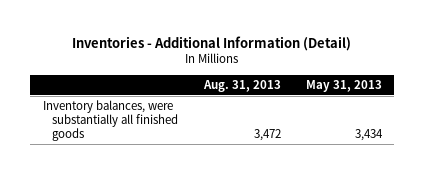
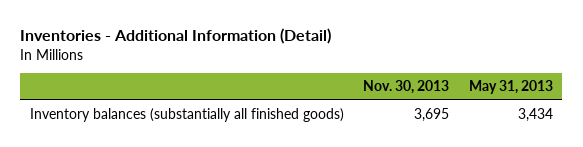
[202,79,281,92] Aug. 31, 2013 -> none
none -> [363,80,450,95] Nov. 30, 2013
[42,100,179,142] Inventory balances, were substantially all finished goods -> [30,108,345,123] Inventory balances (substantially all finished goods)

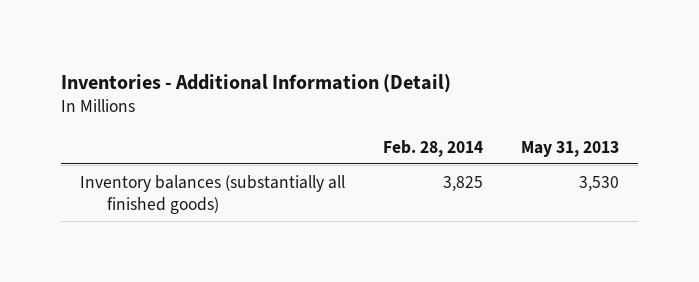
[363,80,450,95] Nov. 30, 2013 -> none
none -> [383,139,484,157] Feb. 28, 2014
[517,108,553,123] 3,434 -> [579,175,620,191] 3,530

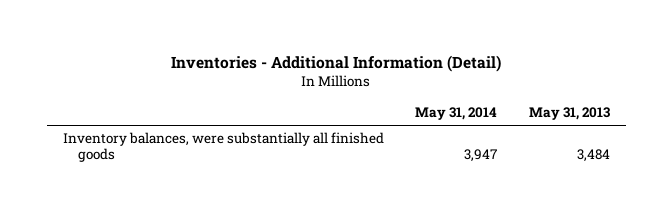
[383,139,484,157] Feb. 28, 2014 -> none
none -> [415,107,498,121] May 31, 2014
[80,174,346,214] Inventory balances (substantially all finished goods) -> [62,132,384,163] Inventory balances, were substantially all finished goods
[579,175,620,191] 3,530 -> [576,149,610,163] 3,484

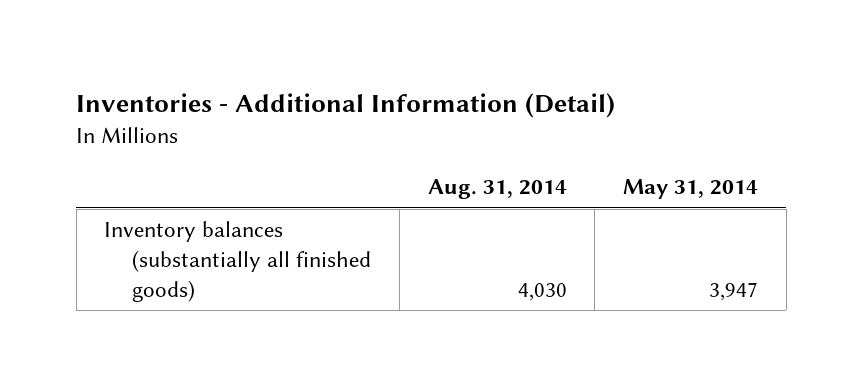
[528,107,610,121] May 31, 2013 -> none
none -> [427,179,567,200] Aug. 31, 2014
[62,132,384,163] Inventory balances, were substantially all finished goods -> [104,221,372,302] Inventory balances (substantially all finished goods)

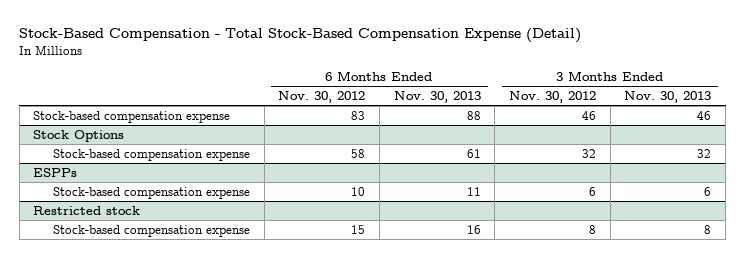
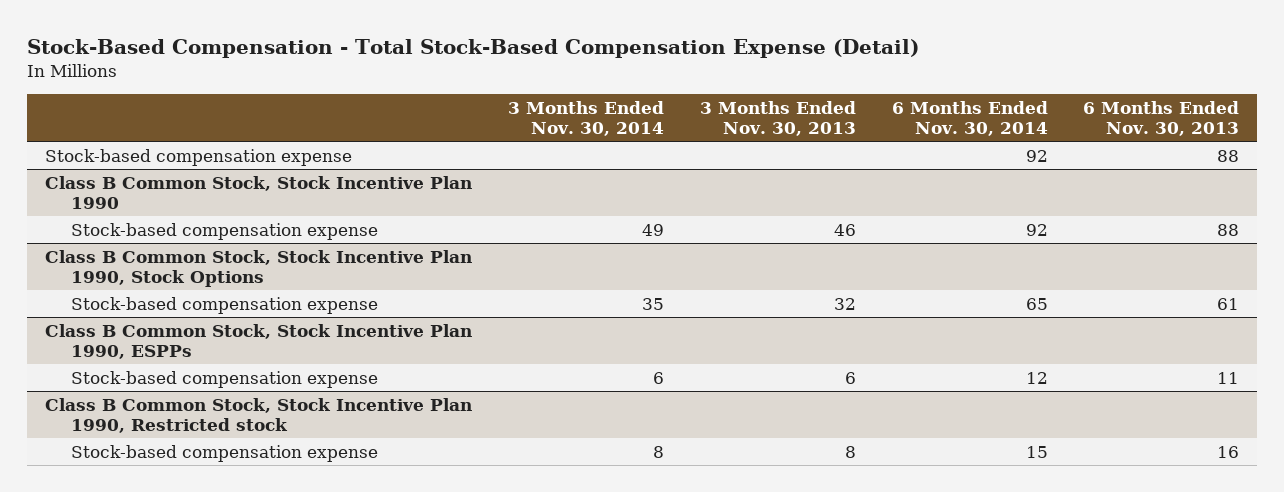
[278,90,366,103] Nov. 30, 2012 -> none
[508,90,596,103] Nov. 30, 2012 -> none
none -> [507,100,664,136] 3 Months Ended Nov. 30, 2014
none -> [891,100,1048,136] 6 Months Ended Nov. 30, 2014
none -> [44,148,352,166] Stock-based compensation expense
none -> [44,175,472,210] Class B Common Stock, Stock Incentive Plan 1990
[33,129,125,142] Stock Options -> none
none -> [44,249,472,288] Class B Common Stock, Stock Incentive Plan 1990, Stock Options
[33,167,78,177] ESPPs -> none
none -> [44,323,472,360] Class B Common Stock, Stock Incentive Plan 1990, ESPPs
[33,205,141,215] Restricted stock -> none
none -> [44,397,472,434] Class B Common Stock, Stock Incentive Plan 1990, Restricted stock

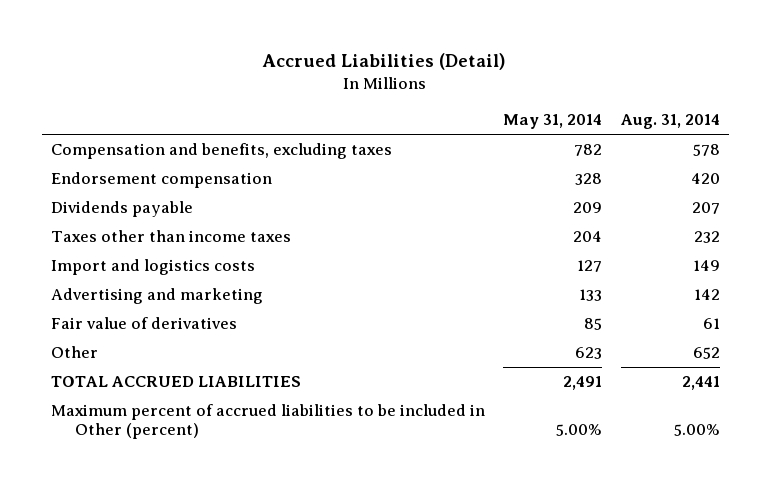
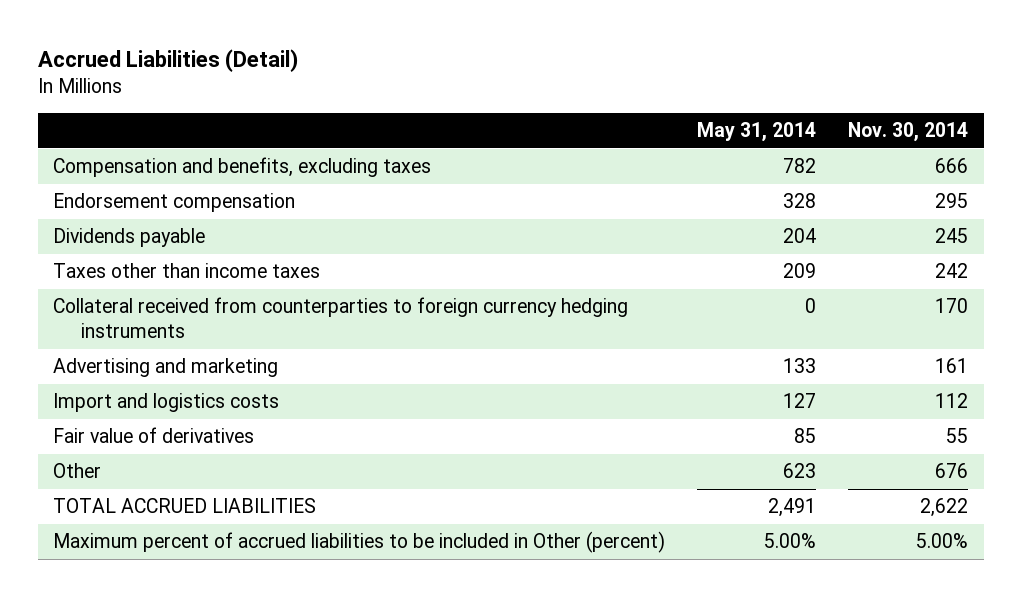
[620,114,720,130] Aug. 31, 2014 -> none
none -> [847,121,968,142] Nov. 30, 2014
[573,202,603,214] 209 -> [783,228,817,244] 204
[573,231,603,243] 204 -> [783,263,817,279] 209
none -> [53,297,629,338] Collateral received from counterparties to foreign currency hedging instruments
[50,259,255,276] Import and logistics costs -> [53,393,280,413] Import and logistics costs

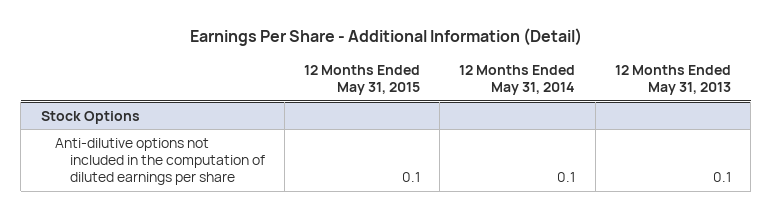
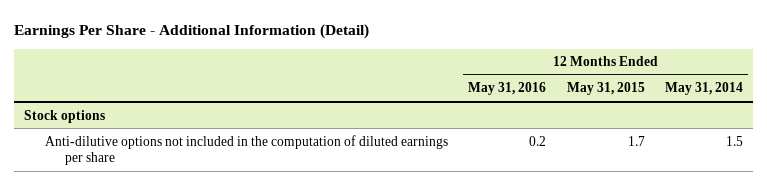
[614,64,731,95] 12 Months Ended May 31, 2013 -> none
none -> [468,82,547,96] May 31, 2016
[40,110,140,124] Stock Options -> [24,109,106,123] Stock options
[402,172,421,183] 0.1 -> [627,135,645,146] 1.7
[557,172,576,183] 0.1 -> [725,135,743,146] 1.5

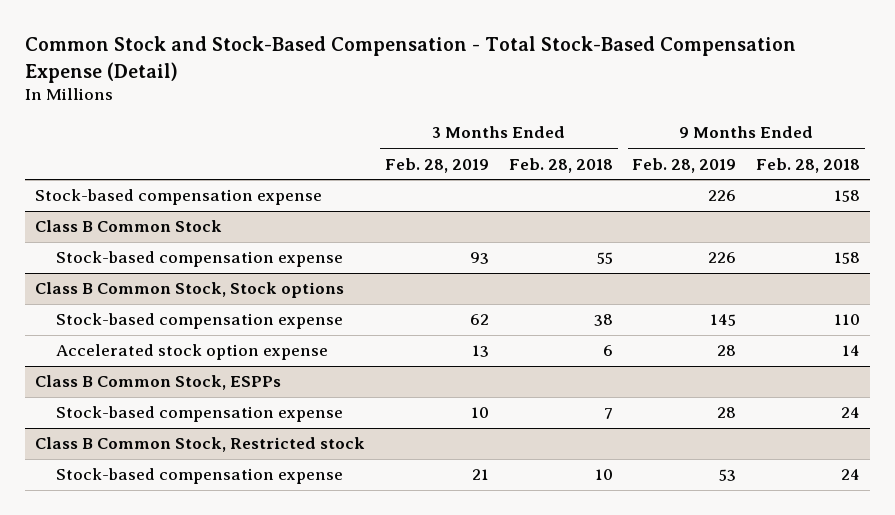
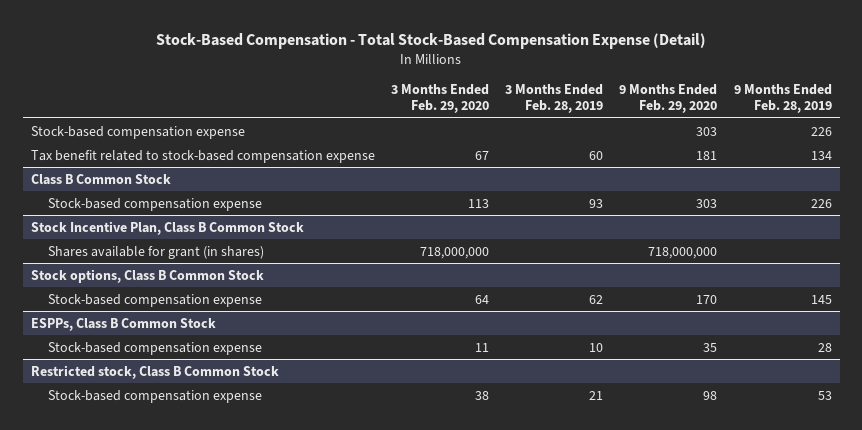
[25,36,797,83] Common Stock and Stock-Based Compensation - Total Stock-Based Compensation Expense (Detail) -> [156,32,707,49] Stock-Based Compensation - Total Stock-Based Compensation Expense (Detail)
[508,157,613,173] Feb. 28, 2018 -> none
[756,157,861,173] Feb. 28, 2018 -> none
none -> [391,84,490,114] 3 Months Ended Feb. 29, 2020
none -> [619,84,718,114] 9 Months Ended Feb. 29, 2020
none -> [30,149,375,163] Tax benefit related to stock-based compensation expense
none -> [30,220,304,235] Stock Incentive Plan, Class B Common Stock
none -> [47,245,264,259] Shares available for grant (in shares)
[35,282,345,299] Class B Common Stock, Stock options -> [30,268,264,283] Stock options, Class B Common Stock
[56,344,329,361] Accelerated stock option expense -> none
[35,375,282,391] Class B Common Stock, ESPPs -> [30,317,216,331] ESPPs, Class B Common Stock
[35,437,366,453] Class B Common Stock, Restricted stock -> [30,364,279,379] Restricted stock, Class B Common Stock

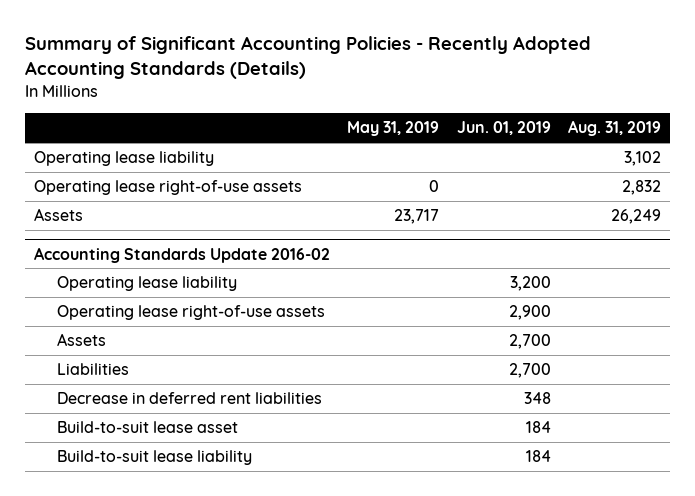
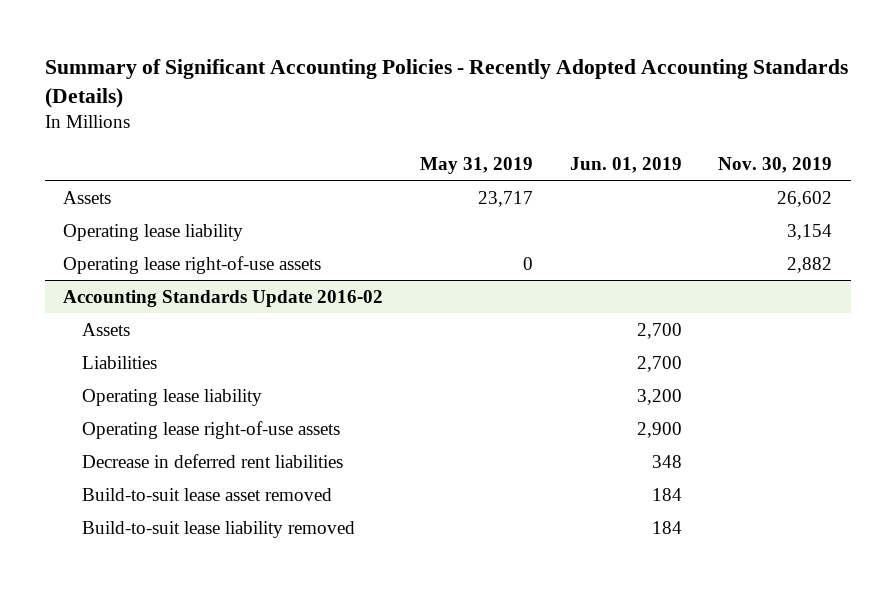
[568,120,662,137] Aug. 31, 2019 -> none
none -> [718,156,833,173] Nov. 30, 2019
[33,208,83,222] Assets -> [62,190,111,204] Assets
[57,276,238,292] Operating lease liability -> [82,388,263,406] Operating lease liability
[57,305,326,321] Operating lease right-of-use assets -> [82,420,341,439] Operating lease right-of-use assets
[57,421,239,434] Build-to-suit lease asset -> [82,487,333,501] Build-to-suit lease asset removed
[57,450,253,466] Build-to-suit lease liability -> [82,520,356,538] Build-to-suit lease liability removed

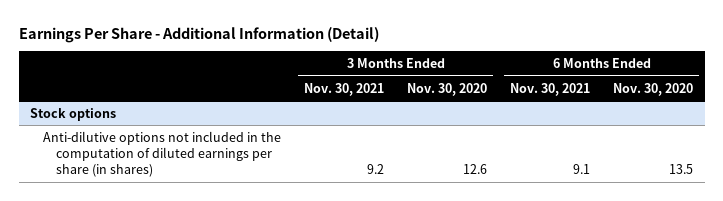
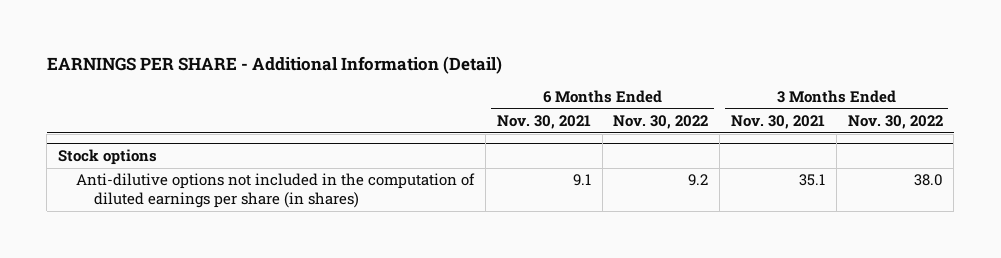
[18,26,379,43] Earnings Per Share - Additional Information (Detail) -> [46,55,502,74] EARNINGS PER SHARE - Additional Information (Detail)
[407,82,488,96] Nov. 30, 2020 -> none
[613,82,694,96] Nov. 30, 2020 -> none
none -> [613,115,709,130] Nov. 30, 2022
none -> [847,115,943,130] Nov. 30, 2022
[367,164,385,175] 9.2 -> [798,174,825,187] 35.1

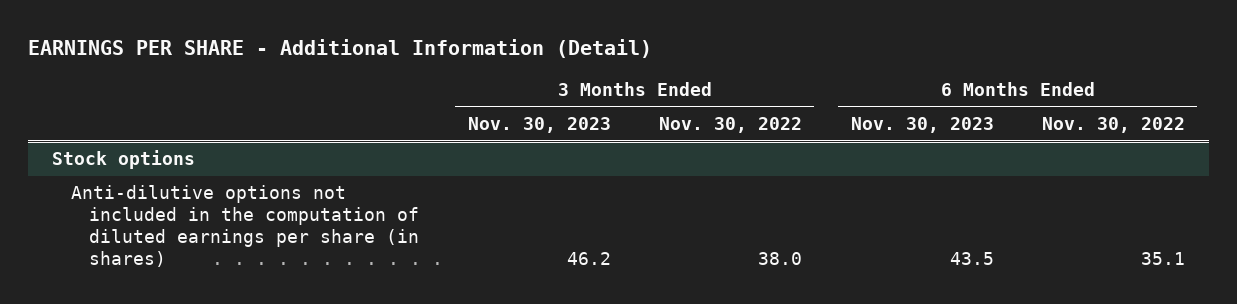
[496,115,591,130] Nov. 30, 2021 -> none
[730,115,825,130] Nov. 30, 2021 -> none
none -> [467,117,611,134] Nov. 30, 2023
none -> [850,117,994,134] Nov. 30, 2023
[688,174,709,187] 9.2 -> [1141,252,1186,266] 35.1

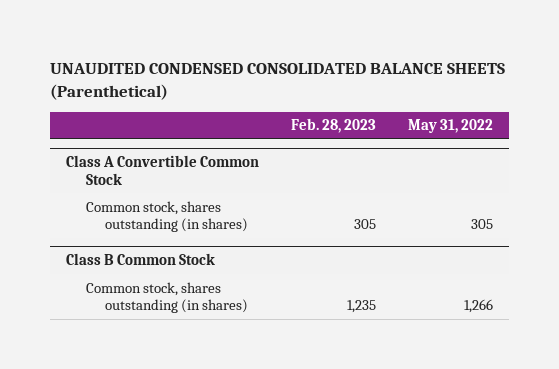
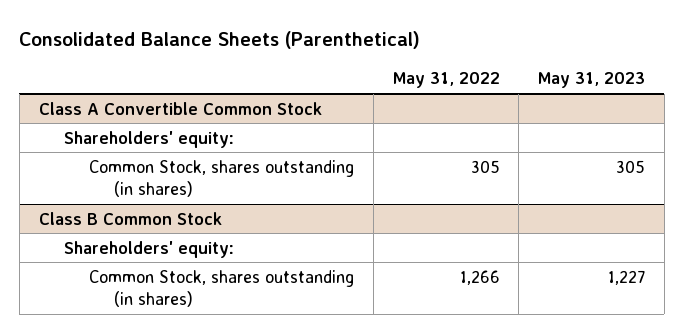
[50,62,506,100] UNAUDITED CONDENSED CONSOLIDATED BALANCE SHEETS (Parenthetical) -> [19,31,421,50] Consolidated Balance Sheets (Parenthetical)
[291,118,377,134] Feb. 28, 2023 -> none
none -> [538,72,646,89] May 31, 2023
none -> [63,130,234,148] Shareholders' equity:
[85,200,248,233] Common stock, shares outstanding (in shares) -> [88,159,354,197] Common Stock, shares outstanding (in shares)
none -> [63,240,234,258] Shareholders' equity:
[85,281,248,314] Common stock, shares outstanding (in shares) -> [88,269,354,307] Common Stock, shares outstanding (in shares)

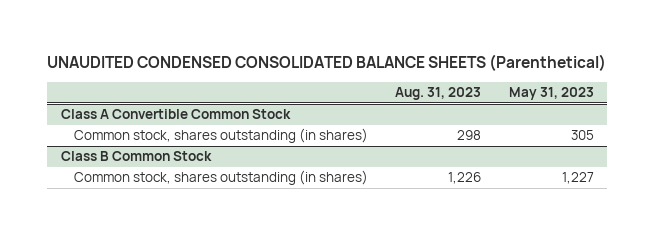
[19,31,421,50] Consolidated Balance Sheets (Parenthetical) -> [46,54,606,72] UNAUDITED CONDENSED CONSOLIDATED BALANCE SHEETS (Parenthetical)
[392,72,500,89] May 31, 2022 -> none
none -> [395,87,482,101] Aug. 31, 2023
[63,130,234,148] Shareholders' equity: -> none
[88,159,354,197] Common Stock, shares outstanding (in shares) -> [73,128,368,144] Common stock, shares outstanding (in shares)
[63,240,234,258] Shareholders' equity: -> none
[88,269,354,307] Common Stock, shares outstanding (in shares) -> [73,170,368,186] Common stock, shares outstanding (in shares)

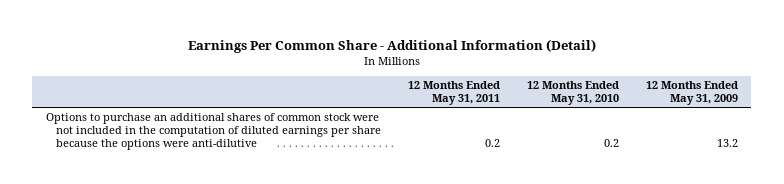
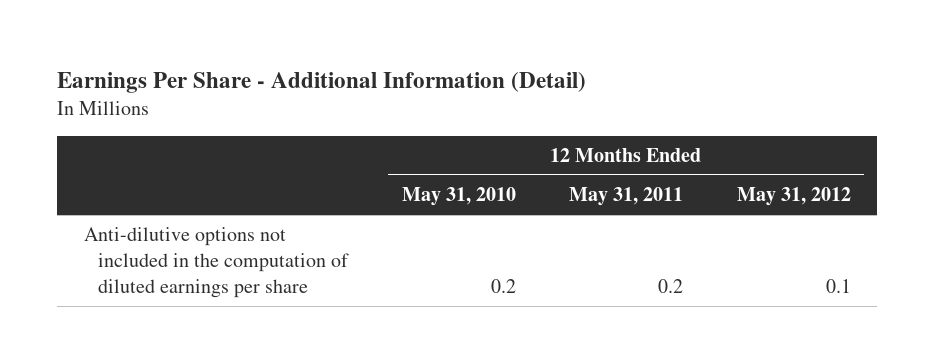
[187,38,596,53] Earnings Per Common Share - Additional Information (Detail) -> [57,72,587,94] Earnings Per Share - Additional Information (Detail)
[645,81,738,106] 12 Months Ended May 31, 2009 -> none
none -> [736,187,851,207] May 31, 2012
[46,112,381,151] Options to purchase an additional shares of common stock were not included in the computation of diluted earnings per share because the options were anti-dilutive -> [83,227,350,299] Anti-dilutive options not included in the computation of diluted earnings per share

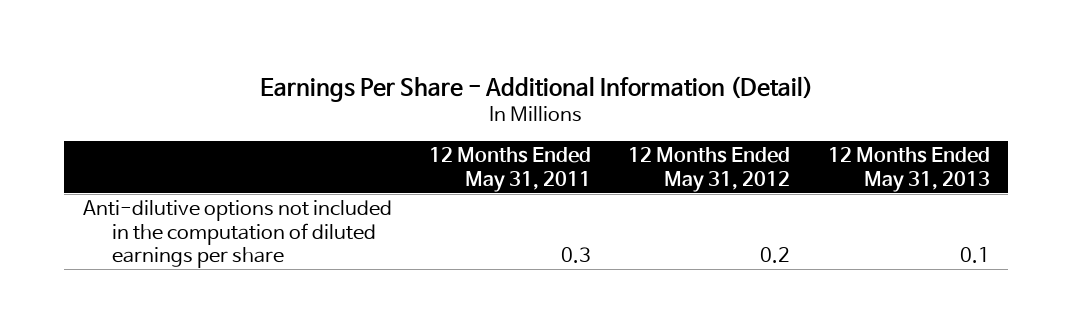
[401,187,516,207] May 31, 2010 -> none
none -> [827,147,990,192] 12 Months Ended May 31, 2013
[658,279,684,294] 0.2 -> [561,246,592,263] 0.3
[825,279,851,294] 0.1 -> [760,246,791,263] 0.2

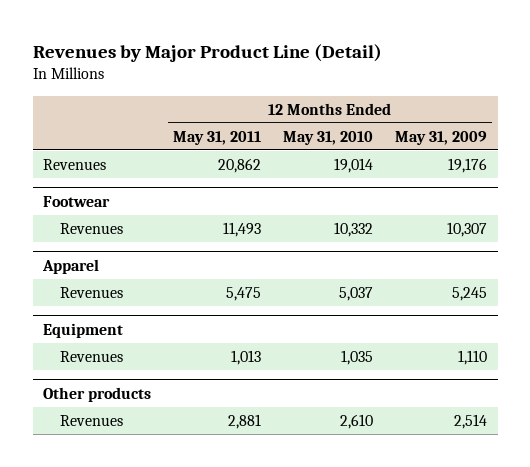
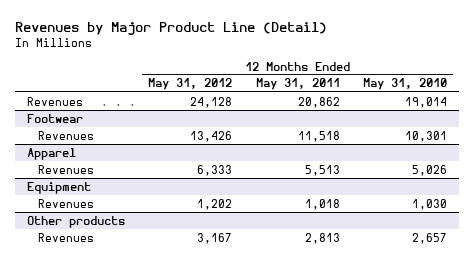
[394,130,487,145] May 31, 2009 -> none
none -> [148,78,233,91] May 31, 2012
[223,221,262,237] 11,493 -> [297,130,340,142] 11,518
[333,221,373,237] 10,332 -> [405,130,448,142] 10,301
[226,286,262,301] 5,475 -> [304,164,340,176] 5,513
[338,286,373,301] 5,037 -> [412,164,448,176] 5,026
[231,349,262,365] 1,013 -> [304,198,340,210] 1,018
[340,349,373,365] 1,035 -> [412,198,448,210] 1,030
[228,413,262,429] 2,881 -> [304,232,340,244] 2,813
[339,413,373,429] 2,610 -> [412,232,448,244] 2,657

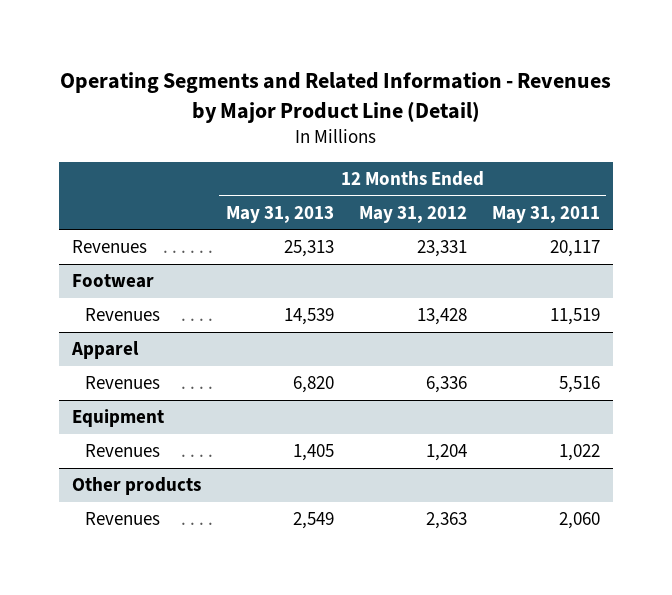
[14,22,327,36] Revenues by Major Product Line (Detail) -> [59,72,611,123] Operating Segments and Related Information - Revenues by Major Product Line (Detail)
[363,78,448,91] May 31, 2010 -> none
none -> [225,205,334,223] May 31, 2013
[190,96,233,108] 24,128 -> [416,240,467,258] 23,331
[297,96,340,108] 20,862 -> [550,240,601,258] 20,117
[190,130,233,142] 13,426 -> [416,308,467,326] 13,428
[297,130,340,142] 11,518 -> [550,308,601,326] 11,519
[197,164,233,176] 6,333 -> [425,376,467,394] 6,336
[304,164,340,176] 5,513 -> [559,376,601,394] 5,516
[197,198,233,210] 1,202 -> [425,444,467,462] 1,204
[304,198,340,210] 1,018 -> [559,444,601,462] 1,022
[197,232,233,244] 3,167 -> [425,512,467,530] 2,363
[304,232,340,244] 2,813 -> [559,512,601,530] 2,060

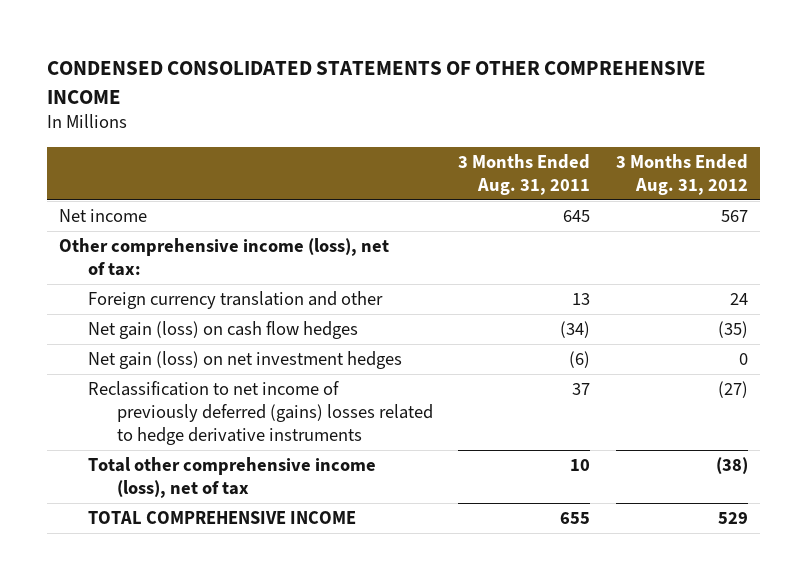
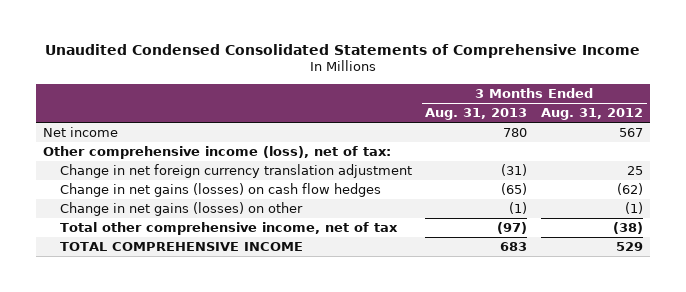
[46,61,706,104] CONDENSED CONSOLIDATED STATEMENTS OF OTHER COMPREHENSIVE INCOME -> [44,43,640,58] Unaudited Condensed Consolidated Statements of Comprehensive Income
[458,153,591,195] 3 Months Ended Aug. 31, 2011 -> none
none -> [425,108,528,121] Aug. 31, 2013
[88,351,403,370] Net gain (loss) on net investment hedges -> none
[88,381,433,446] Reclassification to net income of previously deferred (gains) losses related to hedge derivative instruments -> none
[88,291,384,310] Foreign currency translation and other -> [59,164,412,179] Change in net foreign currency translation adjustment
[729,293,748,306] 24 -> [627,166,644,176] 25
[88,321,359,340] Net gain (loss) on cash flow hedges -> [59,183,381,198] Change in net gains (losses) on cash flow hedges
[717,321,748,339] (35) -> [617,183,644,196] (62)
none -> [59,202,303,217] Change in net gains (losses) on other
[88,457,377,499] Total other comprehensive income (loss), net of tax -> [59,222,398,236] Total other comprehensive income, net of tax

